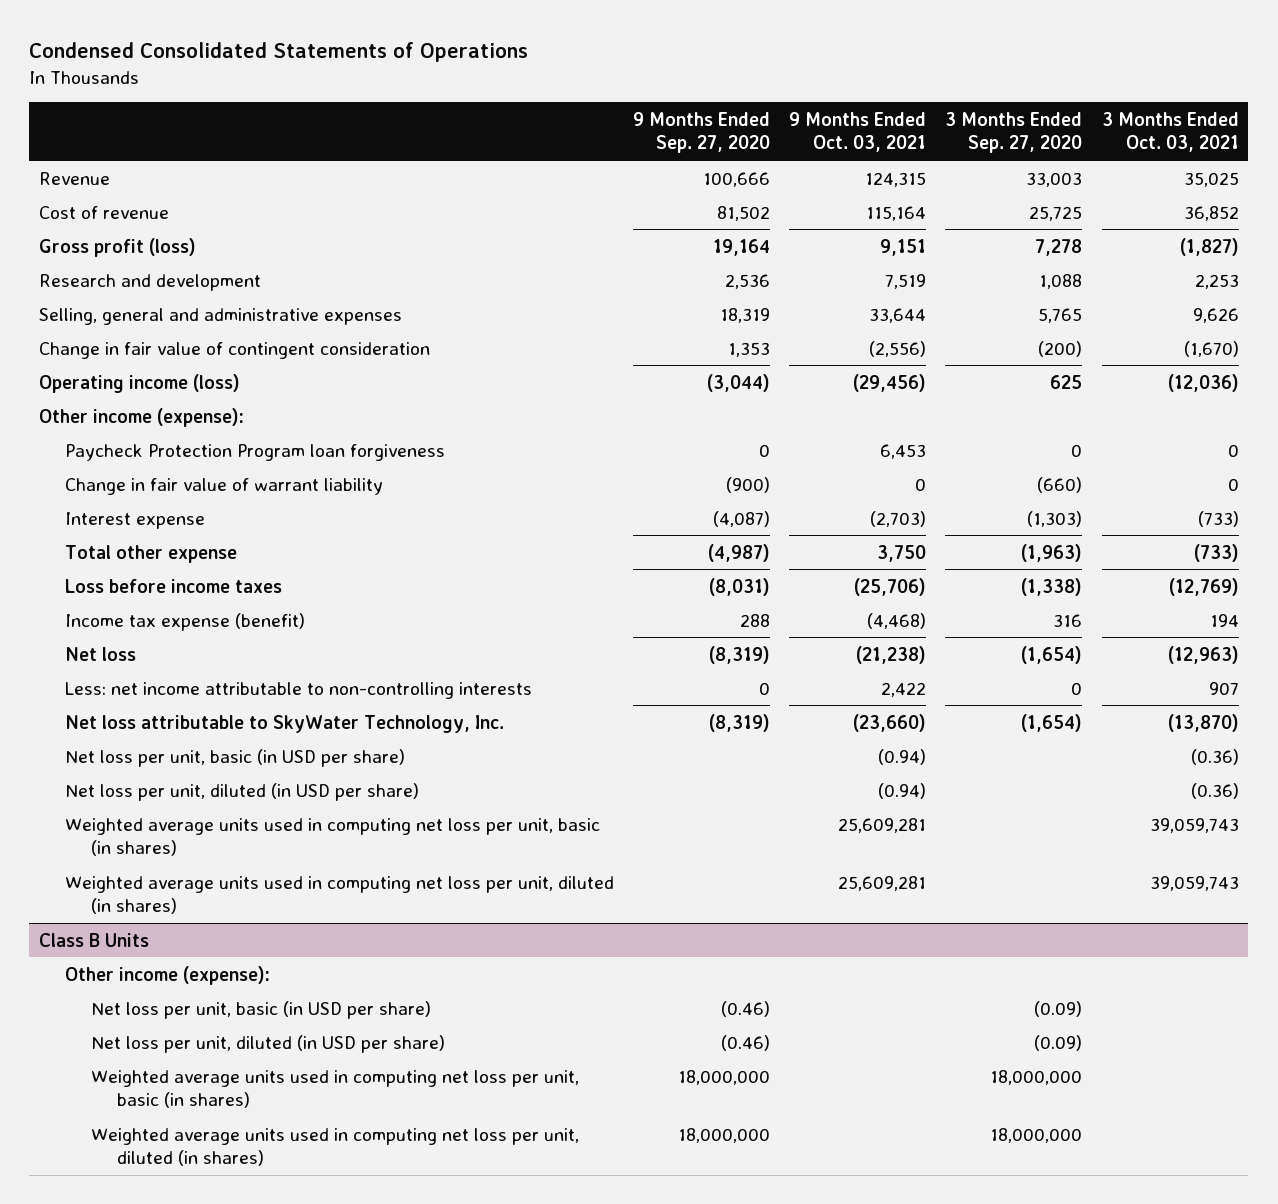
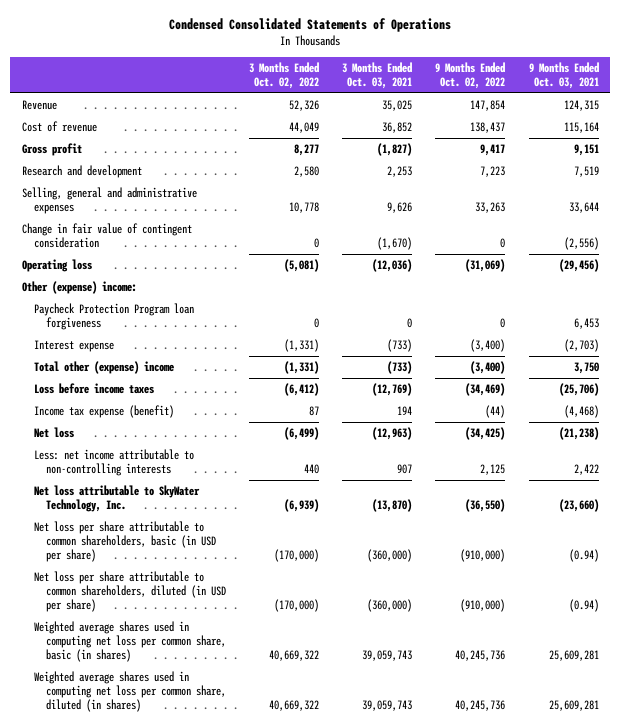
[632,111,770,154] 9 Months Ended Sep. 27, 2020 -> none
[945,111,1083,154] 3 Months Ended Sep. 27, 2020 -> none
none -> [249,61,320,89] 3 Months Ended Oct. 02, 2022
none -> [435,61,506,89] 9 Months Ended Oct. 02, 2022
[38,237,196,257] Gross profit (loss) -> [21,143,82,157] Gross profit
[38,373,240,393] Operating income (loss) -> [21,259,92,273] Operating loss
[38,407,244,427] Other income (expense): -> [21,281,137,295] Other (expense) income:
[64,477,383,495] Change in fair value of warrant liability -> none
[64,544,237,563] Total other expense -> [33,361,174,375] Total other (expense) income
[38,932,149,947] Class B Units -> none
[64,965,270,985] Other income (expense): -> none
[90,1000,431,1019] Net loss per unit, basic (in USD per share) -> none
[90,1034,445,1053] Net loss per unit, diluted (in USD per share) -> none
[90,1069,579,1109] Weighted average units used in computing net loss per unit, basic (in shares) -> none
[90,1127,579,1167] Weighted average units used in computing net loss per unit, diluted (in shares) -> none
[64,748,405,767] Net loss per unit, basic (in USD per share) -> [33,521,217,563] Net loss per share attributable to common shareholders, basic (in USD per share)
[1190,748,1239,765] (0.36) -> [367,549,413,563] (360,000)
[64,782,419,801] Net loss per unit, diluted (in USD per share) -> [33,571,227,613] Net loss per share attributable to common shareholders, diluted (in USD per share)
[1190,782,1239,799] (0.36) -> [367,599,413,613] (360,000)
[64,817,600,857] Weighted average units used in computing net loss per unit, basic (in shares) -> [33,621,227,663] Weighted average shares used in computing net loss per common share, basic (in shares)
[64,875,614,915] Weighted average units used in computing net loss per unit, diluted (in shares) -> [33,671,227,713] Weighted average shares used in computing net loss per common share, diluted (in shares)

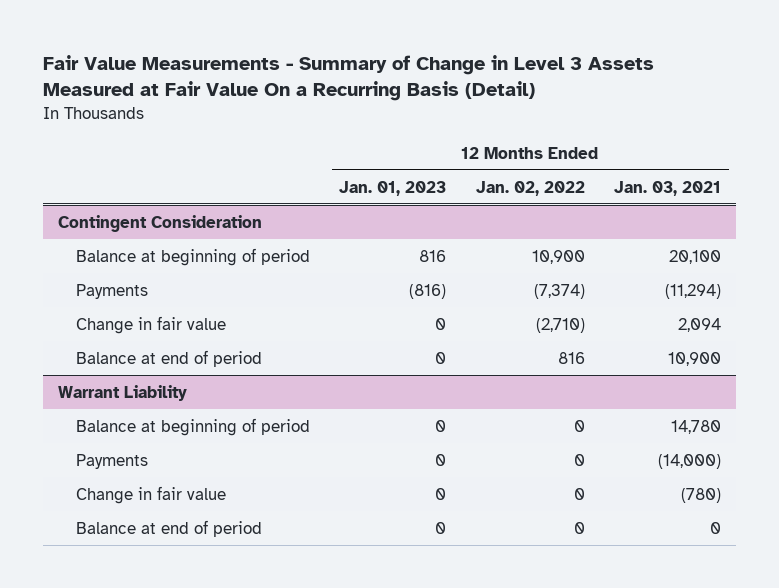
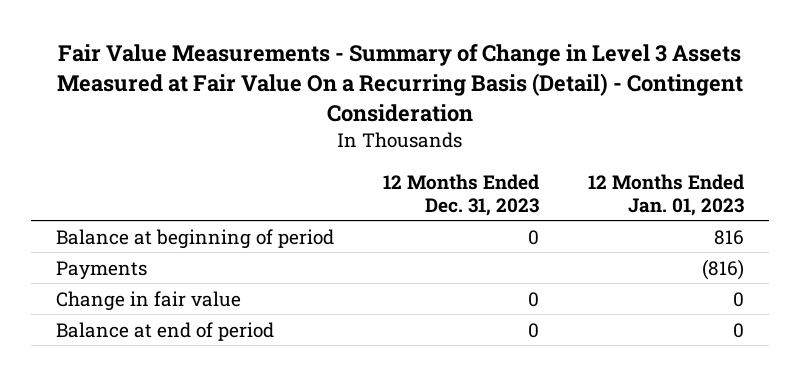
[43,54,655,102] Fair Value Measurements - Summary of Change in Level 3 Assets Measured at Fair Value On a Recurring Basis (Detail) -> [57,44,744,122] Fair Value Measurements - Summary of Change in Level 3 Assets Measured at Fair Value On a Recurring Basis (Detail) - Contingent Consideration
[475,180,585,196] Jan. 02, 2022 -> none
[614,180,722,196] Jan. 03, 2021 -> none
none -> [383,173,540,216] 12 Months Ended Dec. 31, 2023
[57,214,262,232] Contingent Consideration -> none
[57,384,187,401] Warrant Liability -> none
[75,417,310,436] Balance at beginning of period -> none
[75,453,148,469] Payments -> none
[75,485,226,504] Change in fair value -> none
[75,519,262,537] Balance at end of period -> none

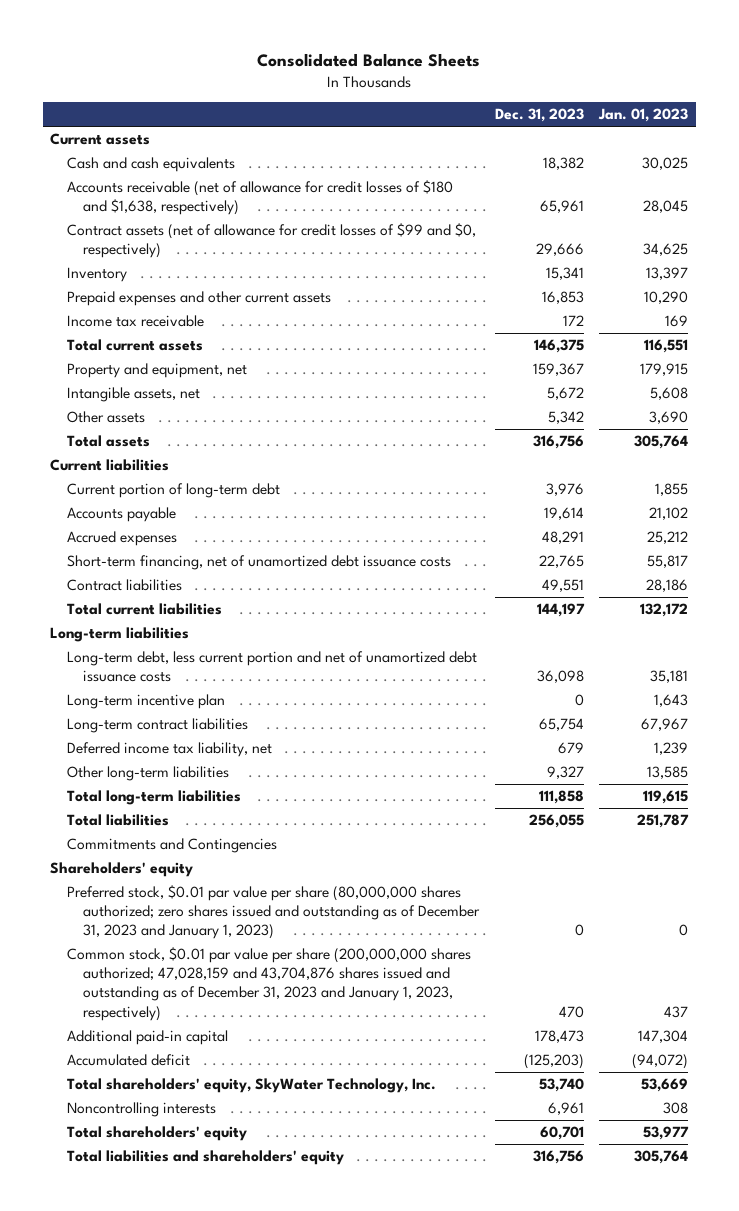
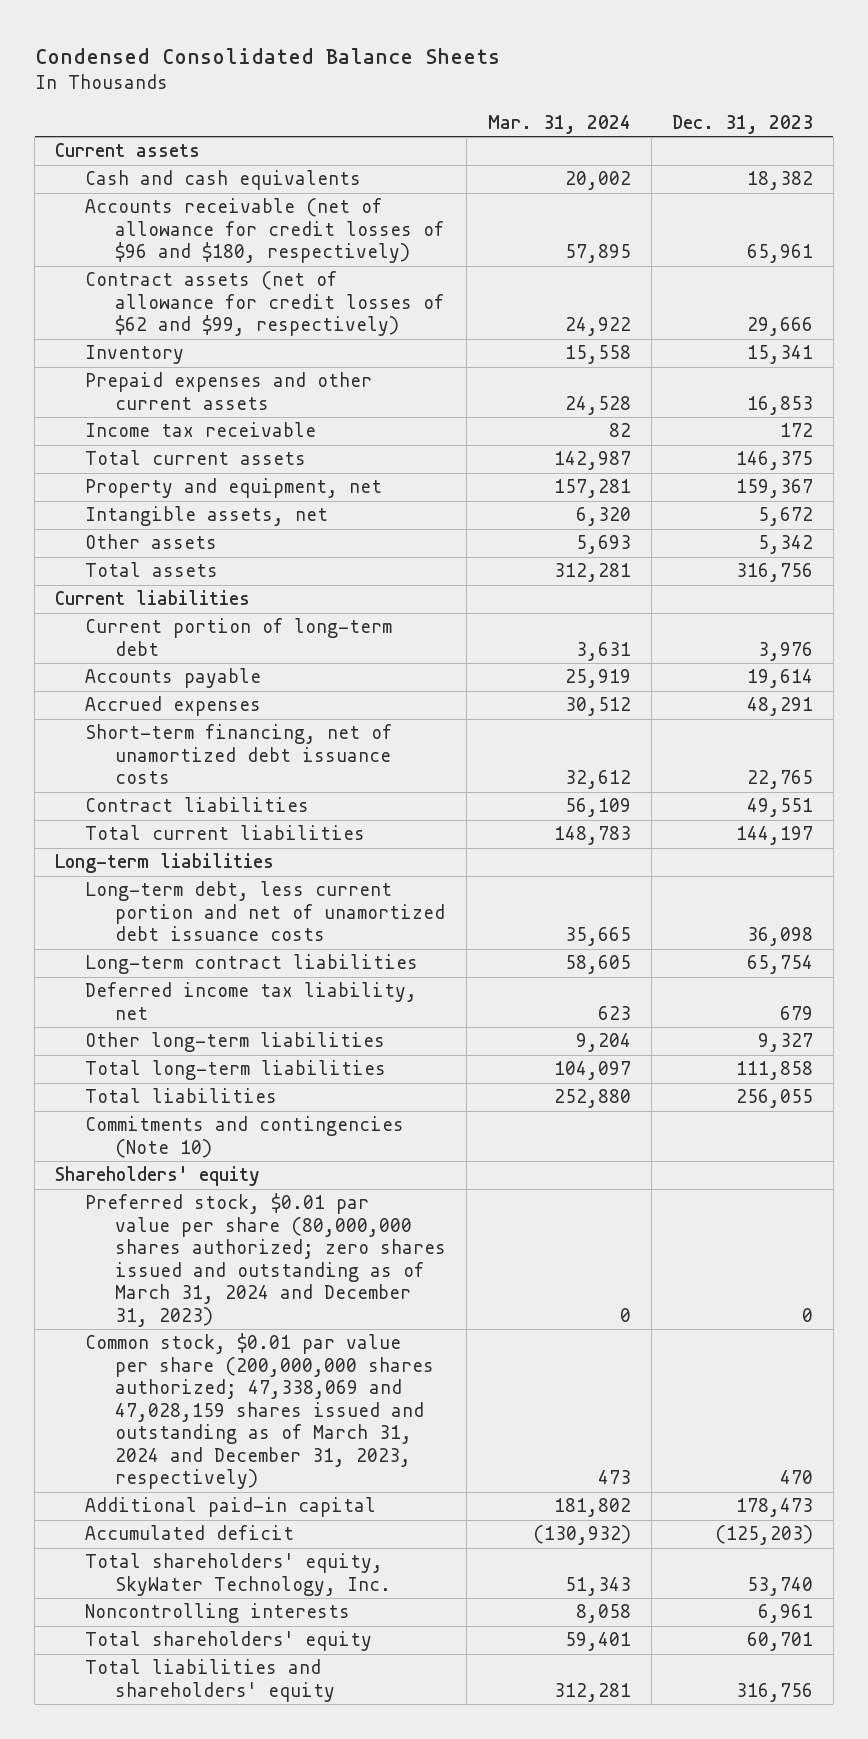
[257,53,481,68] Consolidated Balance Sheets -> [34,48,500,65] Condensed Consolidated Balance Sheets
[598,108,689,123] Jan. 01, 2023 -> none
none -> [487,114,631,134] Mar. 31, 2024
[66,180,453,216] Accounts receivable (net of allowance for credit losses of $180 and $1,638, respectively) -> [85,198,445,264] Accounts receivable (net of allowance for credit losses of $96 and $180, respectively)
[66,223,476,259] Contract assets (net of allowance for credit losses of $99 and $0, respectively) -> [85,271,445,337] Contract assets (net of allowance for credit losses of $62 and $99, respectively)
[66,694,225,710] Long-term incentive plan -> none
[66,838,277,854] Commitments and Contingencies -> [85,1116,405,1158] Commitments and contingencies (Note 10)
[66,885,481,940] Preferred stock, $0.01 par value per share (80,000,000 shares authorized; zero shares issued and outstanding as of December 31, 2023 and January 1, 2023) -> [85,1193,447,1327] Preferred stock, $0.01 par value per share (80,000,000 shares authorized; zero shares issued and outstanding as of March 31, 2024 and December 31, 2023)
[66,947,471,1021] Common stock, $0.01 par value per share (200,000,000 shares authorized; 47,028,159 and 43,704,876 shares issued and outstanding as of December 31, 2023 and January 1, 2023, respectively) -> [85,1333,435,1490] Common stock, $0.01 par value per share (200,000,000 shares authorized; 47,338,069 and 47,028,159 shares issued and outstanding as of March 31, 2024 and December 31, 2023, respectively)

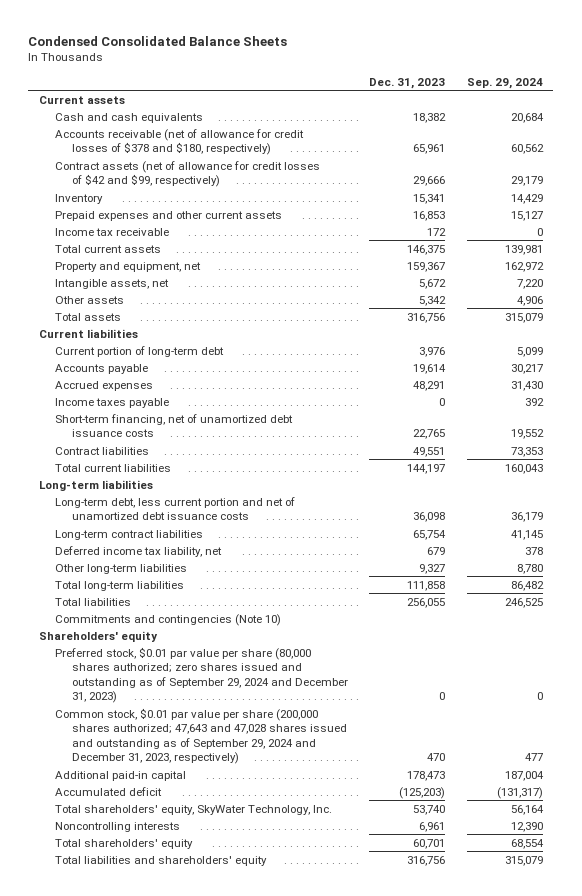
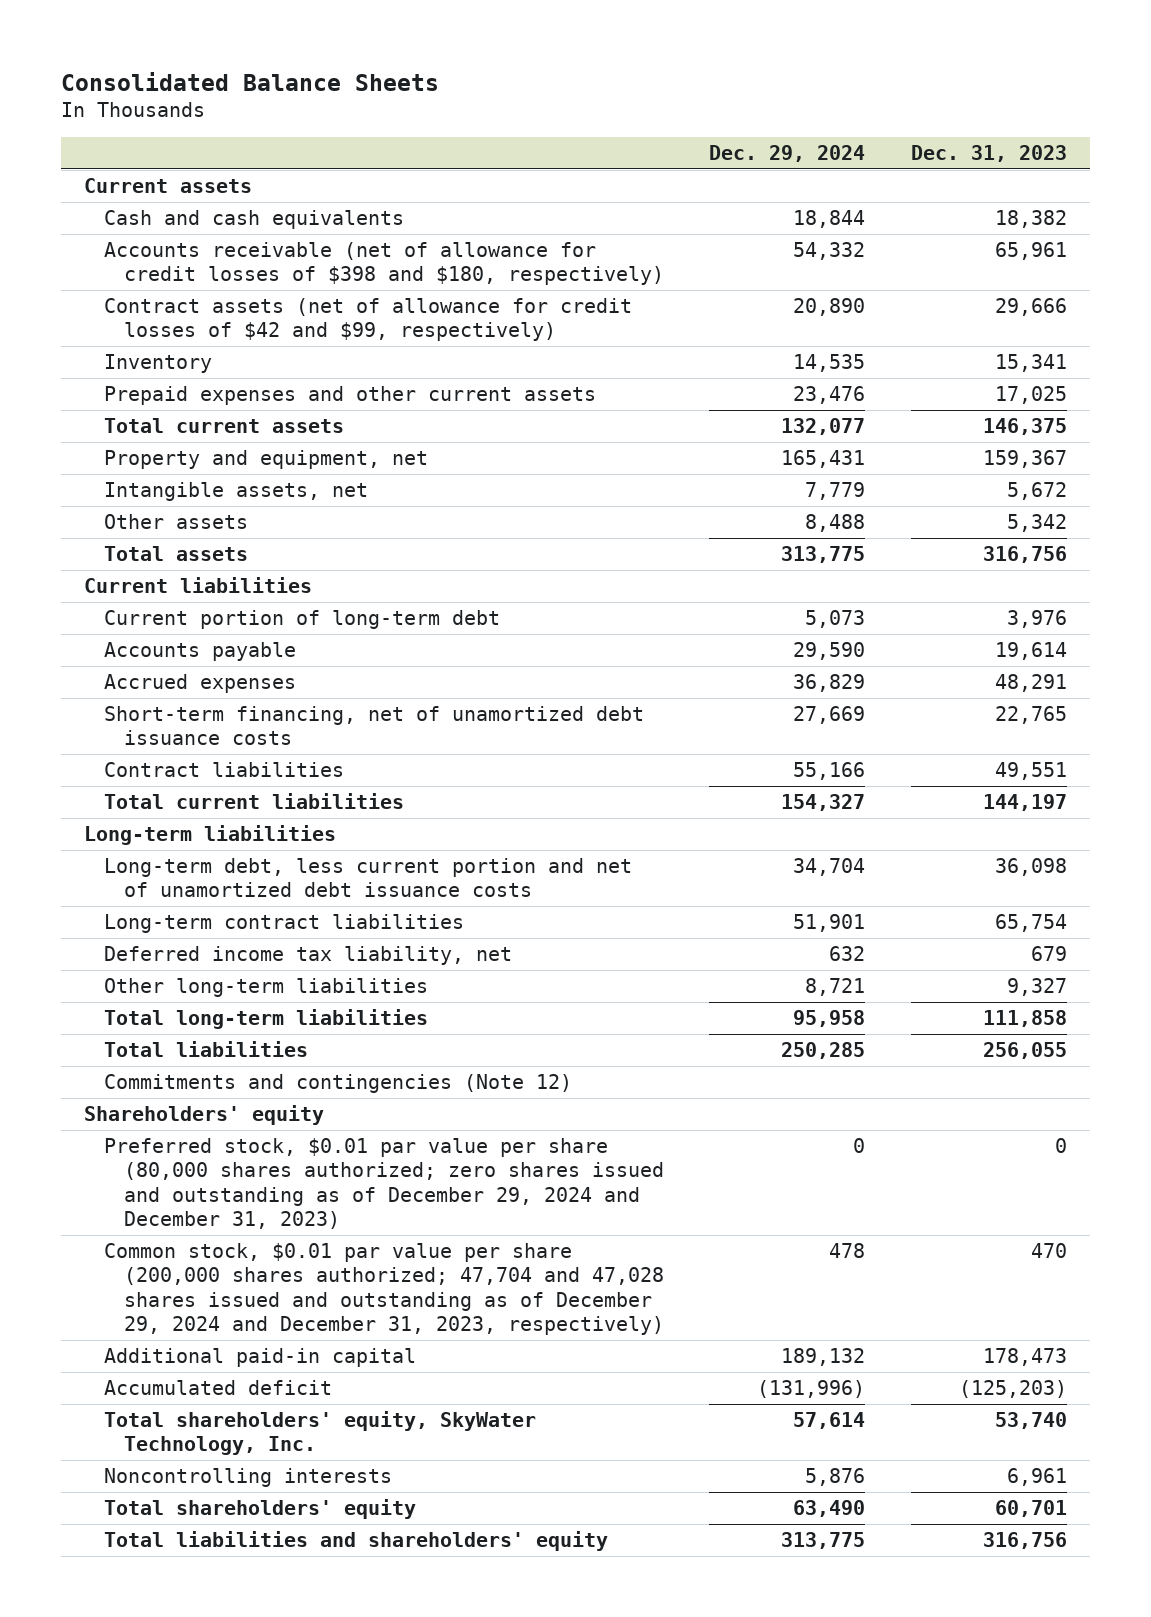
[28,36,288,47] Condensed Consolidated Balance Sheets -> [60,71,439,91] Consolidated Balance Sheets
[466,77,543,89] Sep. 29, 2024 -> none
none -> [709,144,866,162] Dec. 29, 2024
[55,128,305,156] Accounts receivable (net of allowance for credit losses of $378 and $180, respectively) -> [103,242,664,286] Accounts receivable (net of allowance for credit losses of $398 and $180, respectively)
[55,227,170,236] Income tax receivable -> none
[413,210,446,221] 16,853 -> [995,386,1068,405] 17,025
[55,397,170,408] Income taxes payable -> none
[55,613,282,626] Commitments and contingencies (Note 10) -> [103,1074,572,1094] Commitments and contingencies (Note 12)
[55,646,348,703] Preferred stock, $0.01 par value per share (80,000 shares authorized; zero shares issued and outstanding as of September 29, 2024 and December 31, 2023) -> [103,1138,664,1230] Preferred stock, $0.01 par value per share (80,000 shares authorized; zero shares issued and outstanding as of December 29, 2024 and December 31, 2023)
[55,707,347,764] Common stock, $0.01 par value per share (200,000 shares authorized; 47,643 and 47,028 shares issued and outstanding as of September 29, 2024 and December 31, 2023, respectively) -> [103,1243,664,1336] Common stock, $0.01 par value per share (200,000 shares authorized; 47,704 and 47,028 shares issued and outstanding as of December 29, 2024 and December 31, 2023, respectively)

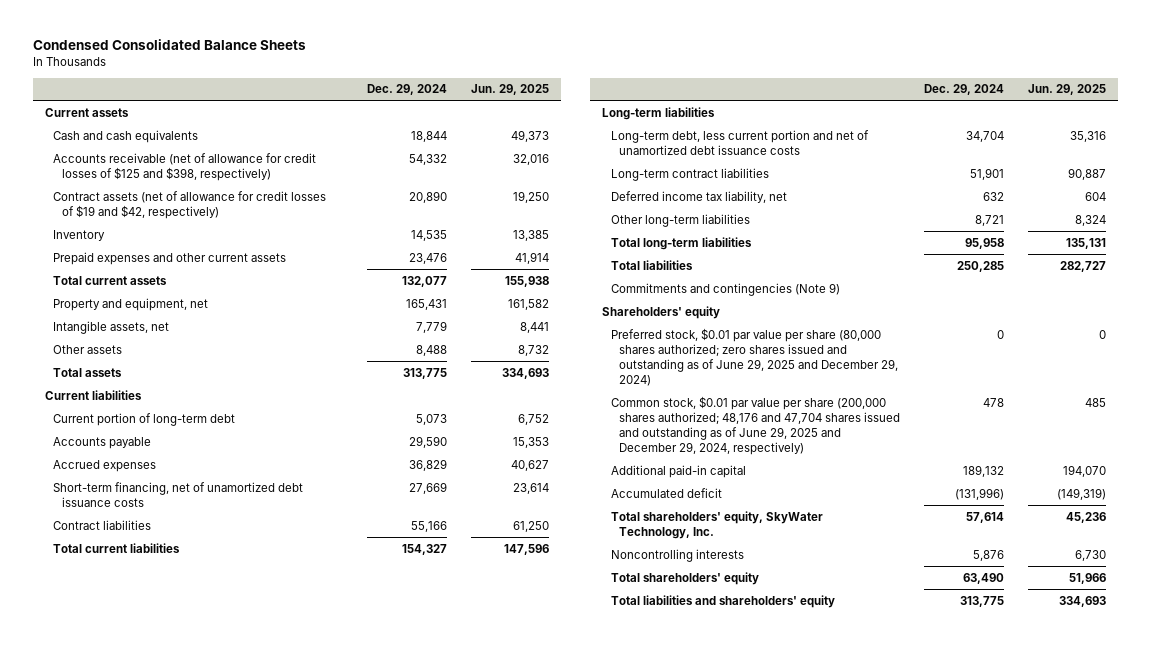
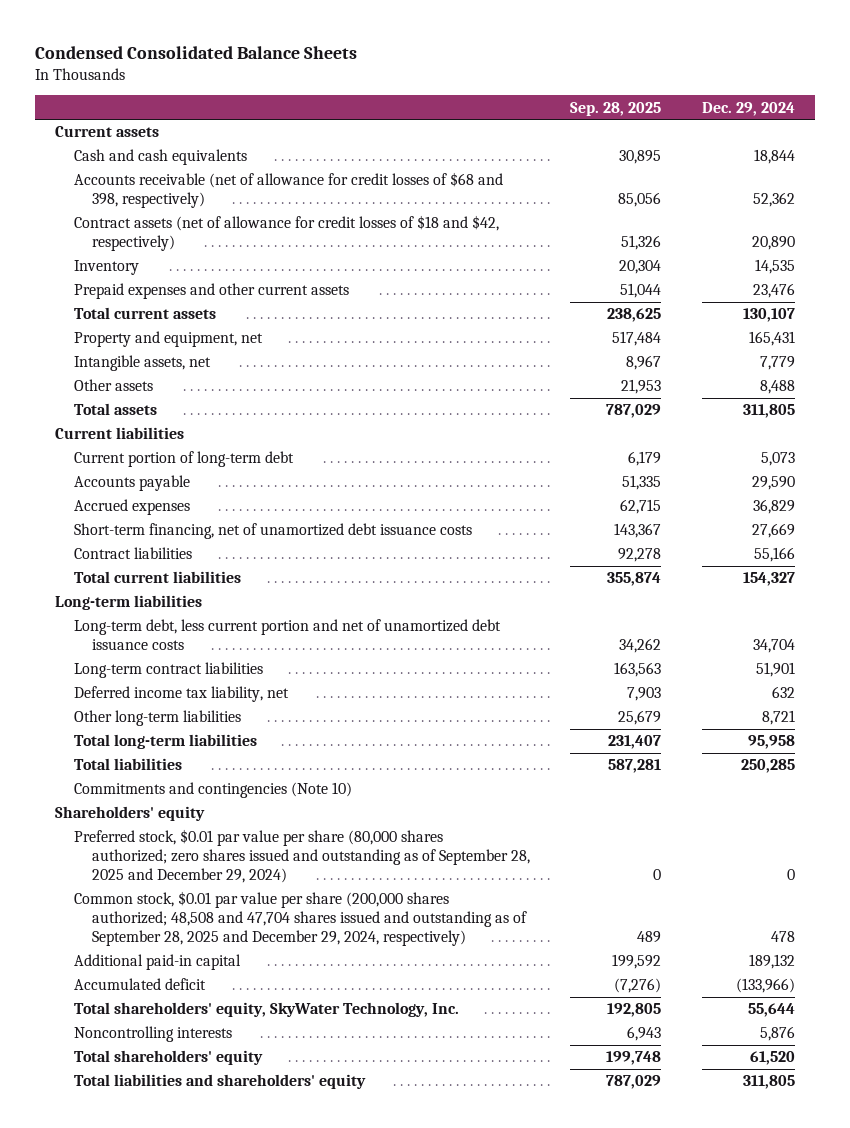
[471,84,550,96] Jun. 29, 2025 -> none
none -> [570,101,662,116] Sep. 28, 2025
[53,152,317,181] Accounts receivable (net of allowance for credit losses of $125 and $398, respectively) -> [73,172,503,209] Accounts receivable (net of allowance for credit losses of $68 and 398, respectively)
[409,153,448,165] 54,332 -> [752,192,795,208] 52,362
[53,190,327,219] Contract assets (net of allowance for credit losses of $19 and $42, respectively) -> [73,215,499,252] Contract assets (net of allowance for credit losses of $18 and $42, respectively)
[402,275,448,287] 132,077 -> [742,308,795,323] 130,107
[403,367,448,379] 313,775 -> [742,404,795,419] 311,805
[610,282,840,296] Commitments and contingencies (Note 9) -> [73,782,352,799] Commitments and contingencies (Note 10)
[610,327,899,386] Preferred stock, $0.01 par value per share (80,000 shares authorized; zero shares issued and outstanding as of June 29, 2025 and December 29, 2024) -> [73,829,531,884] Preferred stock, $0.01 par value per share (80,000 shares authorized; zero shares issued and outstanding as of September 28, 2025 and December 29, 2024)
[610,395,901,455] Common stock, $0.01 par value per share (200,000 shares authorized; 48,176 and 47,704 shares issued and outstanding as of June 29, 2025 and December 29, 2024, respectively) -> [73,891,528,947] Common stock, $0.01 par value per share (200,000 shares authorized; 48,508 and 47,704 shares issued and outstanding as of September 28, 2025 and December 29, 2024, respectively)
[955,487,1005,500] (131,996) -> [735,978,795,994] (133,966)
[966,511,1005,523] 57,614 -> [747,1003,795,1018] 55,644
[963,572,1005,584] 63,490 -> [749,1051,795,1066] 61,520
[960,595,1005,607] 313,775 -> [742,1075,795,1090] 311,805

